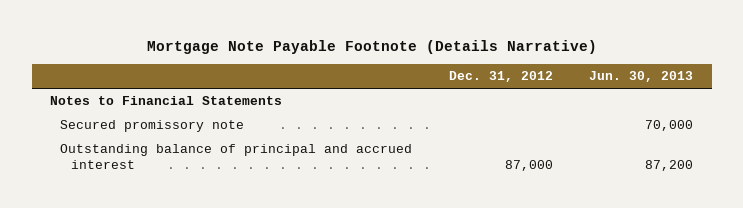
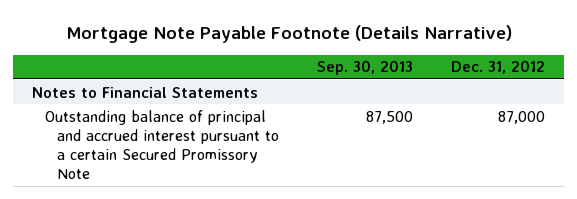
[589,71,694,83] Jun. 30, 2013 -> none
none -> [317,60,414,76] Sep. 30, 2013
[60,120,245,133] Secured promissory note -> none
[60,144,413,169] Outstanding balance of principal and accrued interest -> [44,109,280,179] Outstanding balance of principal and accrued interest pursuant to a certain Secured Promissory Note

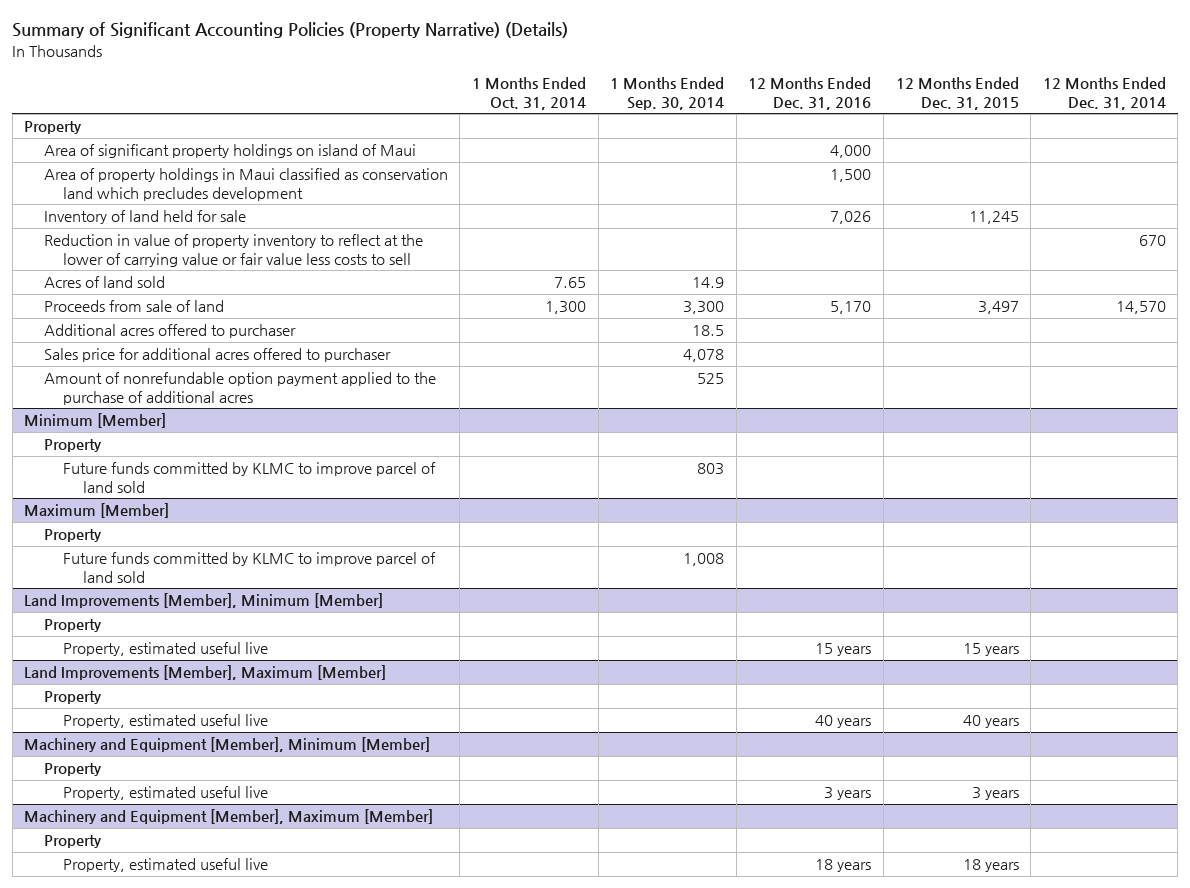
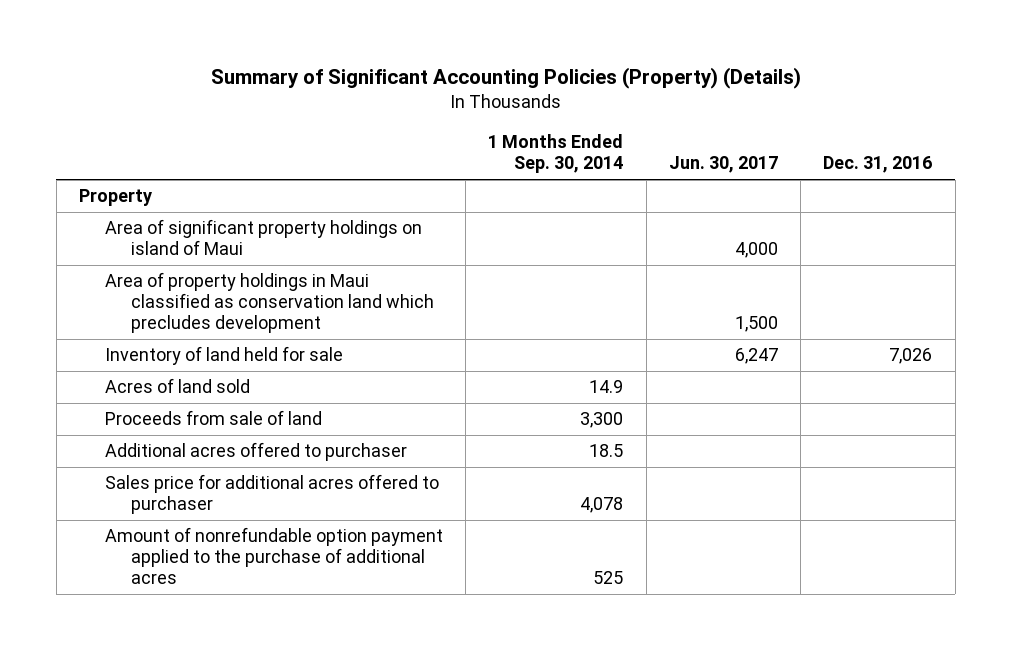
[12,22,569,39] Summary of Significant Accounting Policies (Property Narrative) (Details) -> [210,67,801,90] Summary of Significant Accounting Policies (Property) (Details)
[472,76,587,110] 1 Months Ended Oct. 31, 2014 -> none
[748,76,872,110] 12 Months Ended Dec. 31, 2016 -> none
[895,76,1019,110] 12 Months Ended Dec. 31, 2015 -> none
[1042,76,1166,110] 12 Months Ended Dec. 31, 2014 -> none
none -> [668,156,778,174] Jun. 30, 2017
none -> [823,156,933,174] Dec. 31, 2016
[43,234,423,267] Reduction in value of property inventory to reflect at the lower of carrying value or fair value less costs to sell -> none
[24,413,167,429] Minimum [Member] -> none
[43,439,102,453] Property -> none
[63,462,437,493] Future funds committed by KLMC to improve parcel of land sold -> none
[24,503,170,519] Maximum [Member] -> none
[43,529,102,543] Property -> none
[63,552,437,583] Future funds committed by KLMC to improve parcel of land sold -> none
[24,593,384,609] Land Improvements [Member], Minimum [Member] -> none
[43,619,102,633] Property -> none
[63,642,269,657] Property, estimated useful live -> none
[24,665,387,681] Land Improvements [Member], Maximum [Member] -> none
[43,691,102,705] Property -> none
[63,714,269,729] Property, estimated useful live -> none
[24,737,431,753] Machinery and Equipment [Member], Minimum [Member] -> none
[43,763,102,777] Property -> none
[63,786,269,801] Property, estimated useful live -> none
[24,809,434,825] Machinery and Equipment [Member], Maximum [Member] -> none
[43,835,102,849] Property -> none
[63,858,269,873] Property, estimated useful live -> none

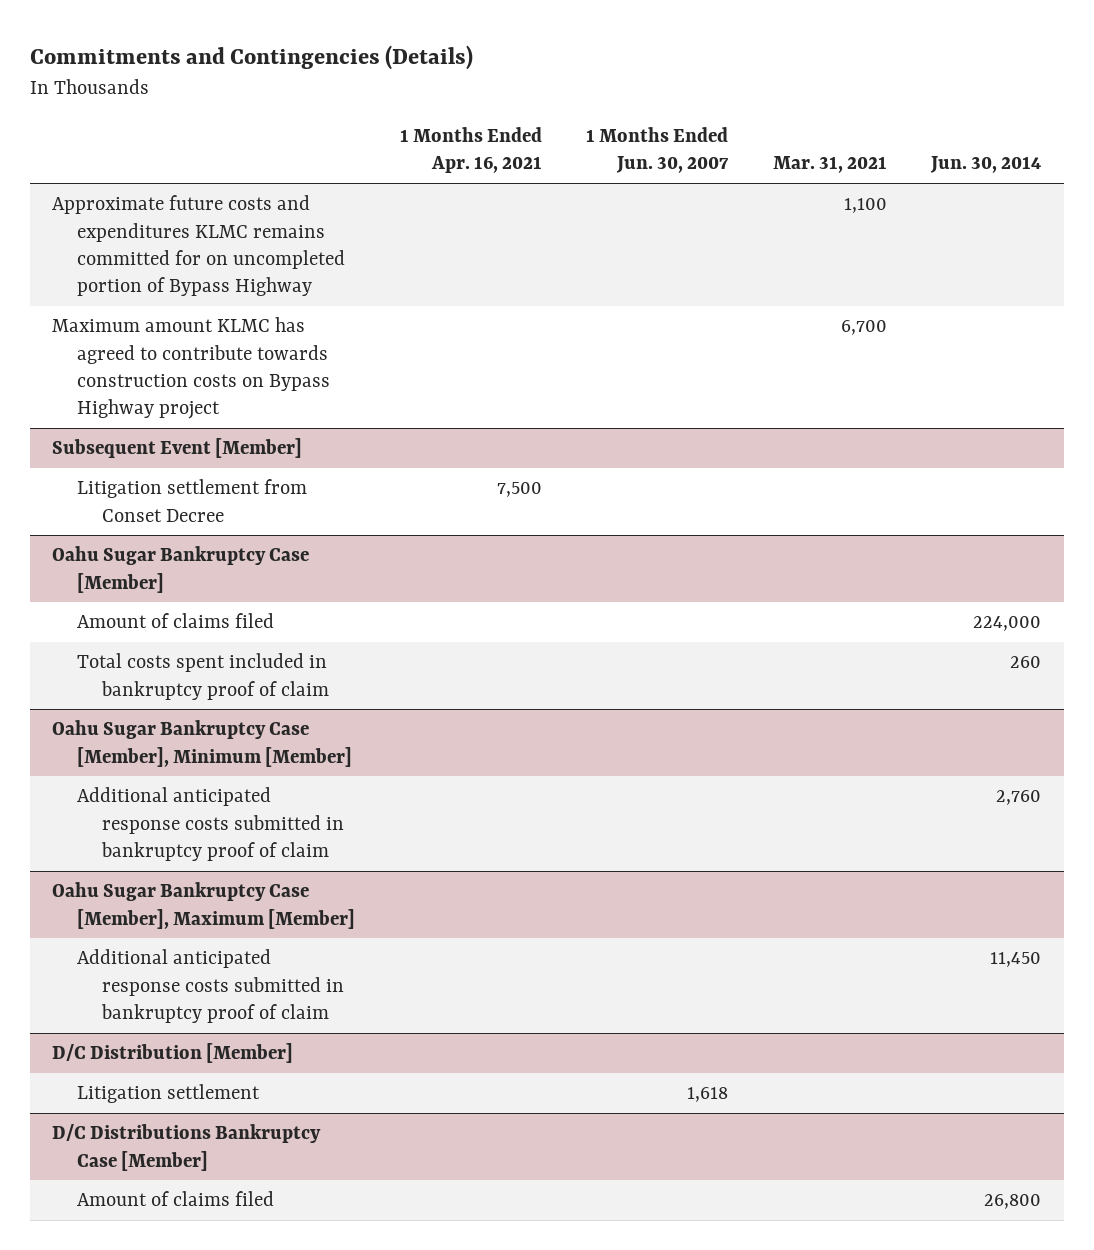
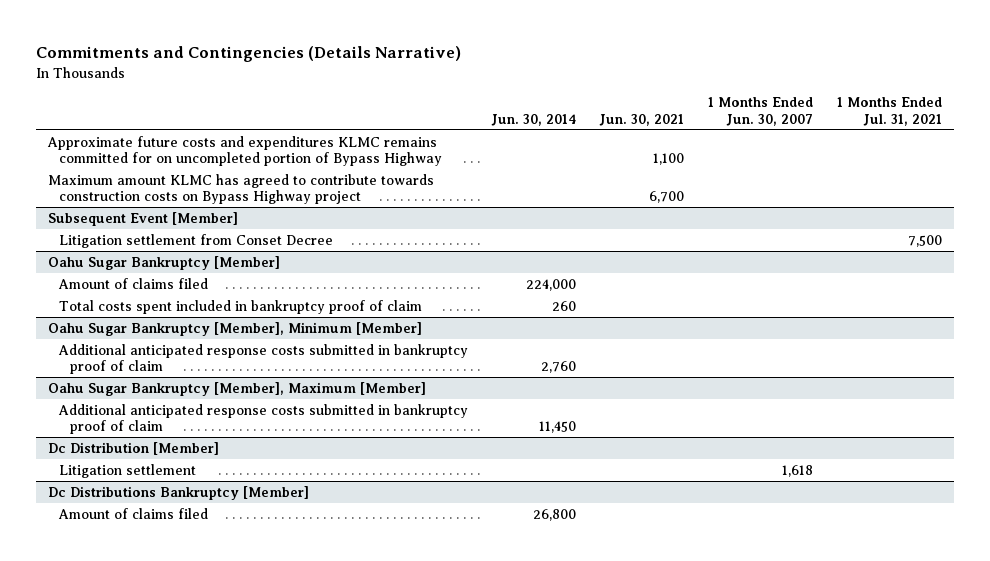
[29,45,473,71] Commitments and Contingencies (Details) -> [36,46,462,63] Commitments and Contingencies (Details Narrative)
[399,127,542,174] 1 Months Ended Apr. 16, 2021 -> none
[772,156,887,174] Mar. 31, 2021 -> none
none -> [598,114,684,127] Jun. 30, 2021
none -> [836,97,942,127] 1 Months Ended Jul. 31, 2021
[52,546,310,593] Oahu Sugar Bankruptcy Case [Member] -> [48,255,281,270] Oahu Sugar Bankruptcy [Member]
[52,720,353,767] Oahu Sugar Bankruptcy Case [Member], Minimum [Member] -> [48,321,423,336] Oahu Sugar Bankruptcy [Member], Minimum [Member]
[52,882,356,929] Oahu Sugar Bankruptcy Case [Member], Maximum [Member] -> [48,381,427,396] Oahu Sugar Bankruptcy [Member], Maximum [Member]
[52,1043,294,1064] D/C Distribution [Member] -> [48,441,220,455] Dc Distribution [Member]
[52,1124,322,1171] D/C Distributions Bankruptcy Case [Member] -> [48,485,310,500] Dc Distributions Bankruptcy [Member]

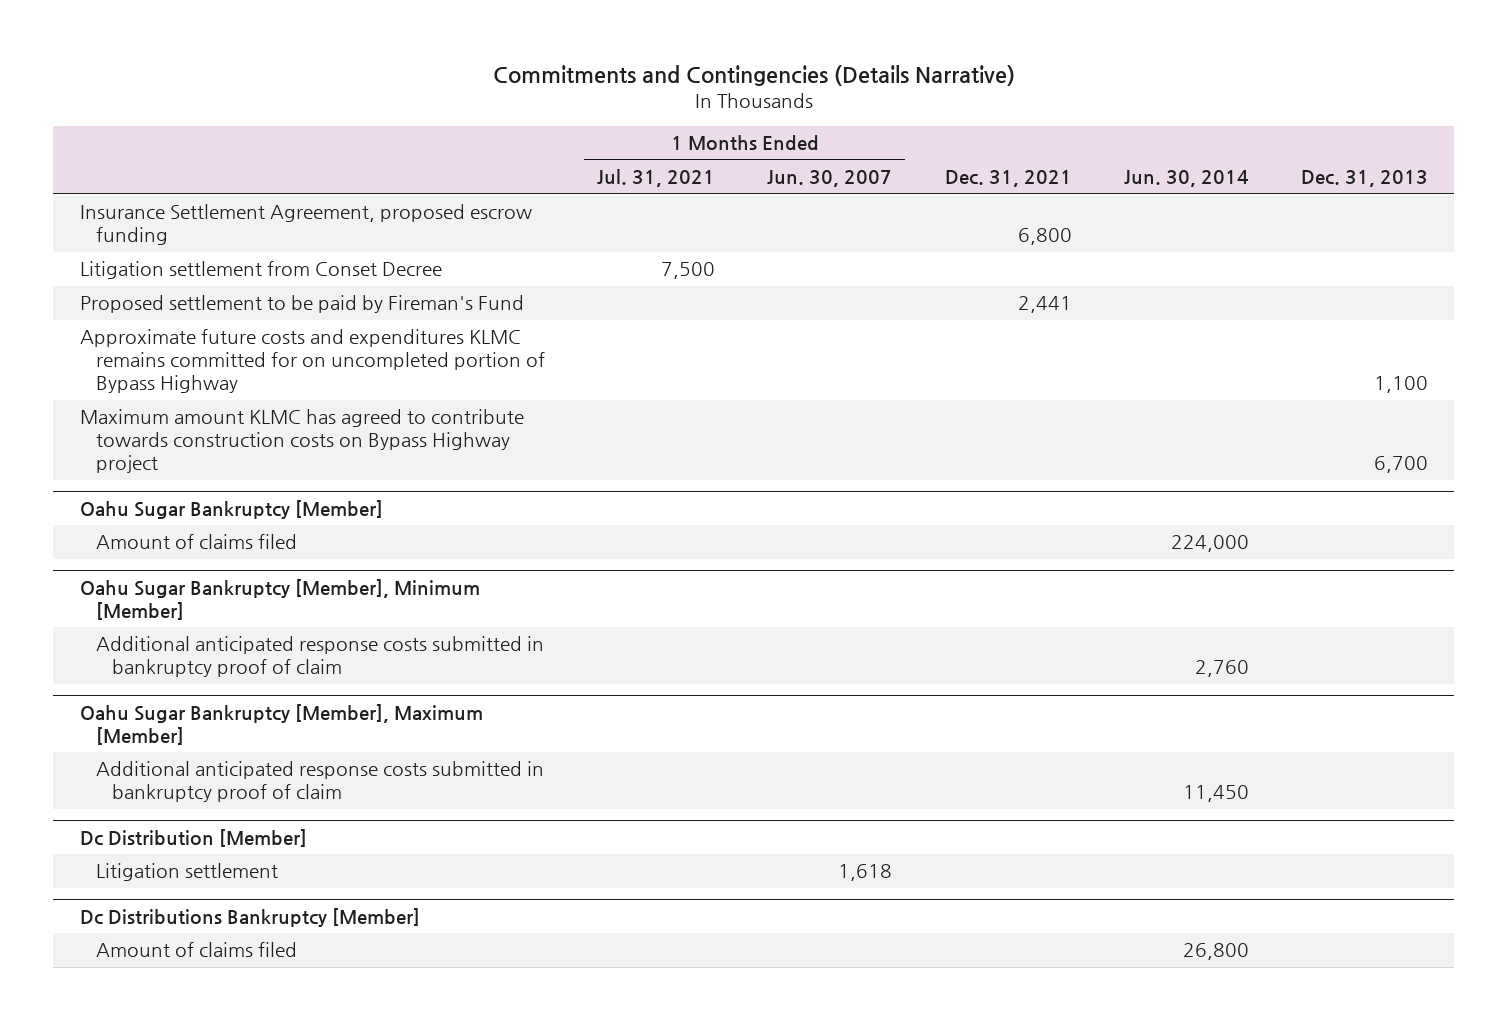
[598,114,684,127] Jun. 30, 2021 -> none
none -> [944,170,1072,188] Dec. 31, 2021
none -> [1301,170,1429,188] Dec. 31, 2013
none -> [79,204,532,246] Insurance Settlement Agreement, proposed escrow funding
none -> [79,261,442,280] Litigation settlement from Conset Decree
none -> [79,295,524,314] Proposed settlement to be paid by Fireman's Fund
[48,211,239,226] Subsequent Event [Member] -> none
[58,233,333,248] Litigation settlement from Conset Decree -> none
[58,299,422,314] Total costs spent included in bankruptcy proof of claim -> none

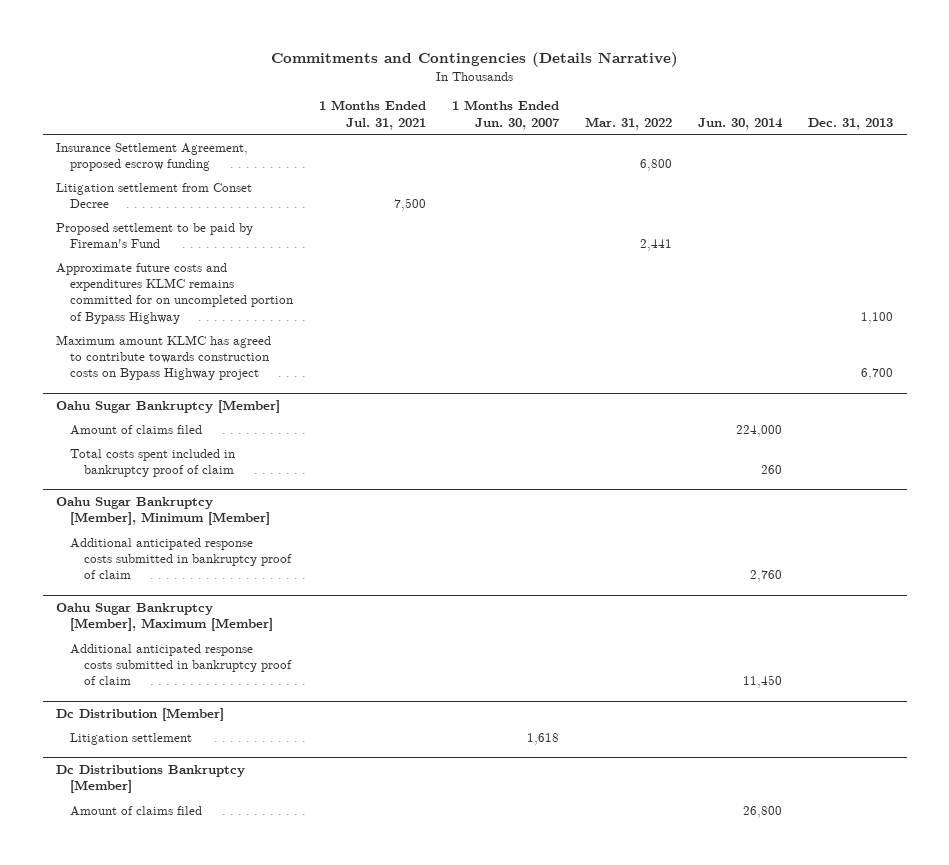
[944,170,1072,188] Dec. 31, 2021 -> none
none -> [585,116,673,130] Mar. 31, 2022
none -> [69,448,235,477] Total costs spent included in bankruptcy proof of claim

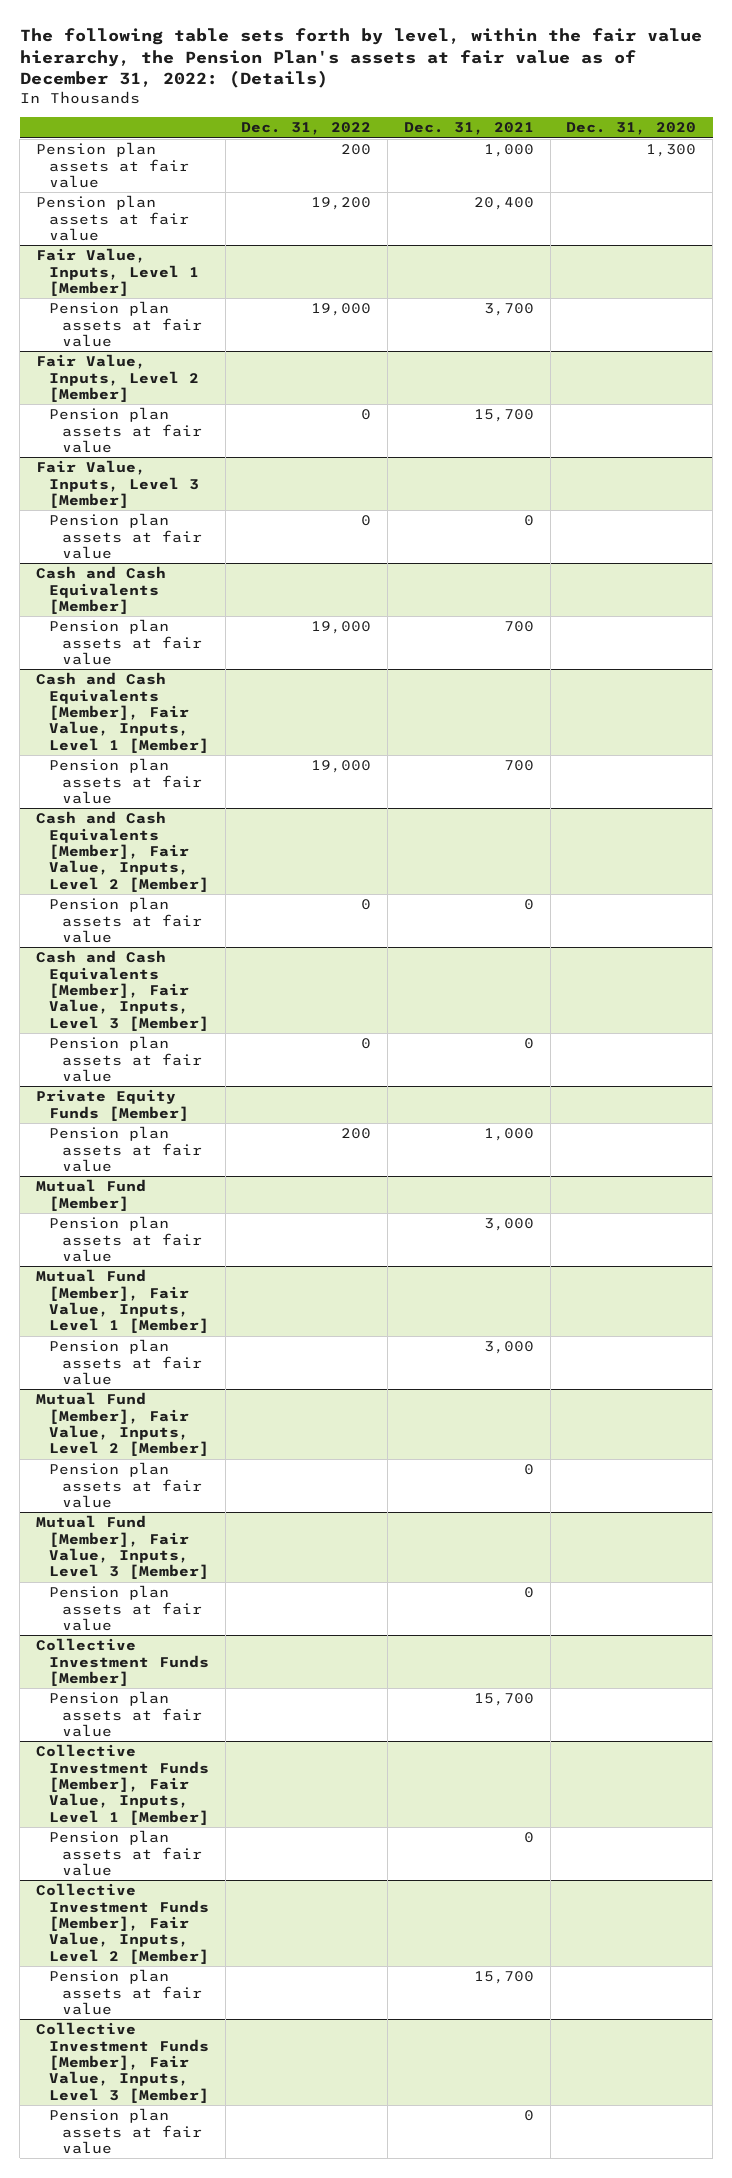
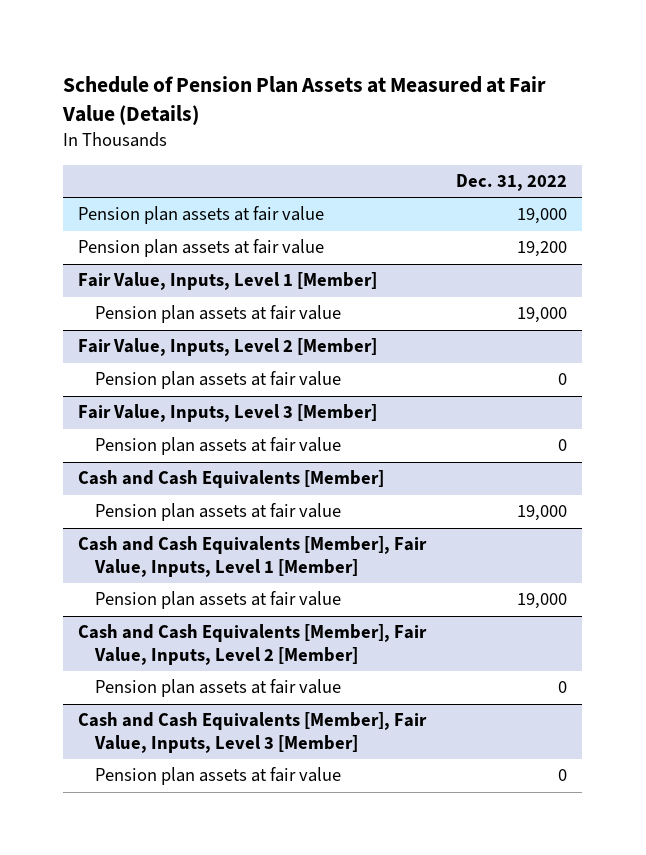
[19,28,702,89] The following table sets forth by level, within the fair value hierarchy, the Pension Plan's assets at fair value as of December 31, 2022: (Details) -> [62,76,547,125] Schedule of Pension Plan Assets at Measured at Fair Value (Details)
[403,121,534,135] Dec. 31, 2021 -> none
[566,121,697,135] Dec. 31, 2020 -> none
[341,144,372,156] 200 -> [517,208,568,225] 19,000
[35,1089,189,1121] Private Equity Funds [Member] -> none
[48,1126,202,1172] Pension plan assets at fair value -> none
[35,1179,146,1211] Mutual Fund [Member] -> none
[48,1216,202,1262] Pension plan assets at fair value -> none
[35,1269,209,1334] Mutual Fund [Member], Fair Value, Inputs, Level 1 [Member] -> none
[48,1339,202,1385] Pension plan assets at fair value -> none
[35,1392,209,1457] Mutual Fund [Member], Fair Value, Inputs, Level 2 [Member] -> none
[48,1462,202,1508] Pension plan assets at fair value -> none
[35,1515,209,1580] Mutual Fund [Member], Fair Value, Inputs, Level 3 [Member] -> none
[48,1585,202,1631] Pension plan assets at fair value -> none
[35,1638,209,1686] Collective Investment Funds [Member] -> none
[48,1691,202,1737] Pension plan assets at fair value -> none
[35,1744,209,1825] Collective Investment Funds [Member], Fair Value, Inputs, Level 1 [Member] -> none
[48,1830,202,1876] Pension plan assets at fair value -> none
[35,1883,209,1964] Collective Investment Funds [Member], Fair Value, Inputs, Level 2 [Member] -> none
[48,1969,202,2015] Pension plan assets at fair value -> none
[35,2022,209,2103] Collective Investment Funds [Member], Fair Value, Inputs, Level 3 [Member] -> none
[48,2108,202,2154] Pension plan assets at fair value -> none

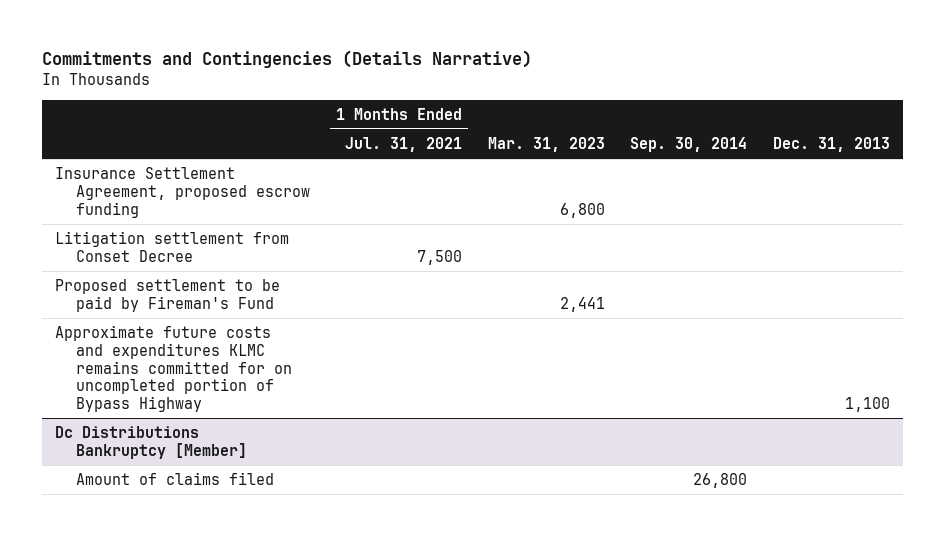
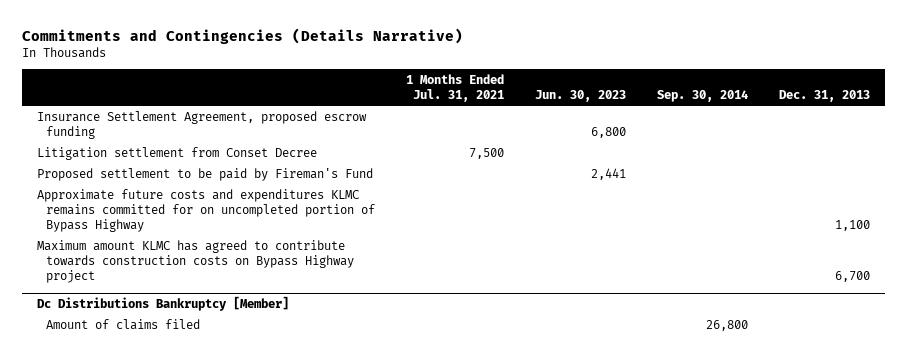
[487,136,605,152] Mar. 31, 2023 -> none
none -> [534,90,626,103] Jun. 30, 2023
none -> [37,239,354,284] Maximum amount KLMC has agreed to contribute towards construction costs on Bypass Highway project

